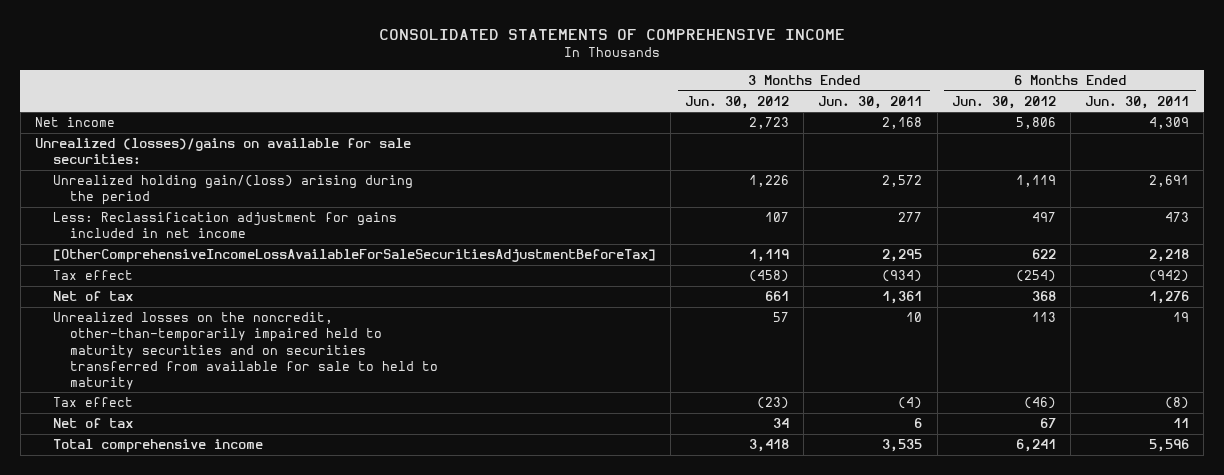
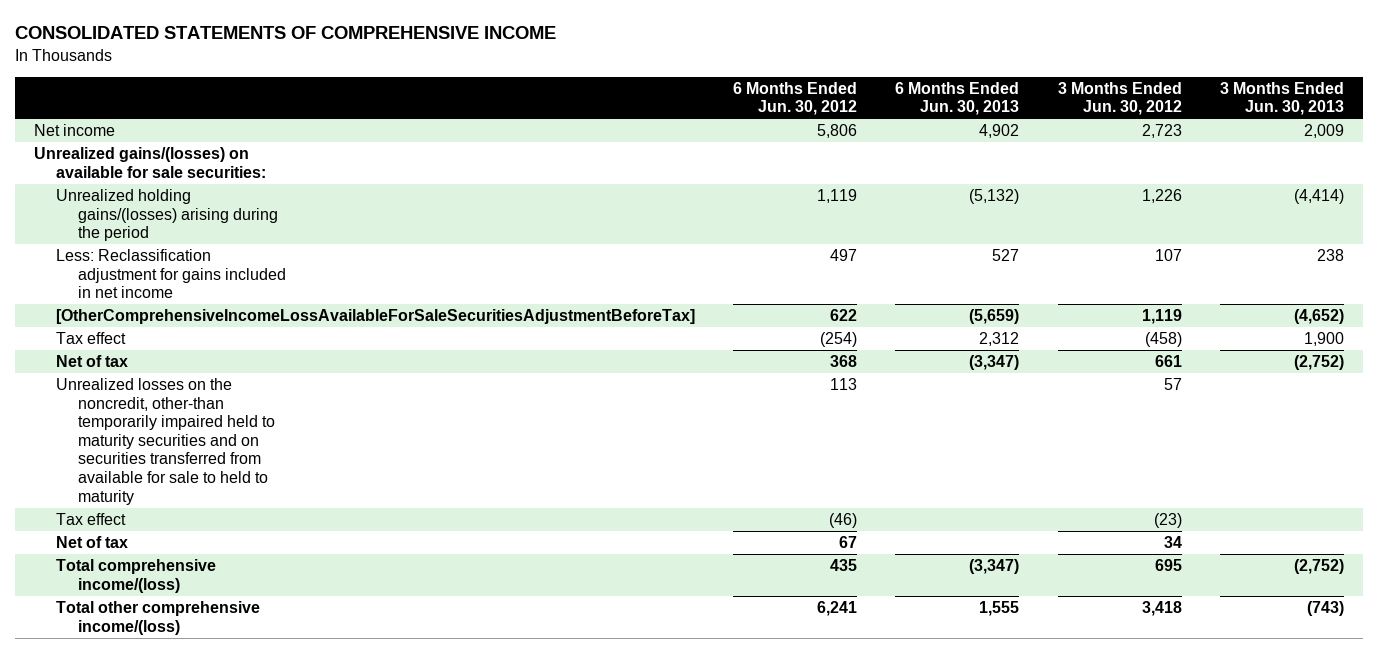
[818,95,923,109] Jun. 30, 2011 -> none
[1085,95,1190,109] Jun. 30, 2011 -> none
none -> [895,81,1020,116] 6 Months Ended Jun. 30, 2013
none -> [1219,81,1344,116] 3 Months Ended Jun. 30, 2013
[35,138,412,165] Unrealized (losses)/gains on available for sale securities: -> [33,146,266,178] Unrealized gains/(losses) on available for sale securities:
[52,175,413,206] Unrealized holding gain/(loss) arising during the period -> [55,188,278,242] Unrealized holding gains/(losses) arising during the period
[52,312,439,390] Unrealized losses on the noncredit, other-than-temporarily impaired held to maturity securities and on securities transferred from available for sale to held to maturity -> [55,377,275,505] Unrealized losses on the noncredit, other-than temporarily impaired held to maturity securities and on securities transferred from available for sale to held to maturity
none -> [55,558,216,593] Total comprehensive income/(loss)
[52,439,263,454] Total comprehensive income -> [55,600,260,635] Total other comprehensive income/(loss)

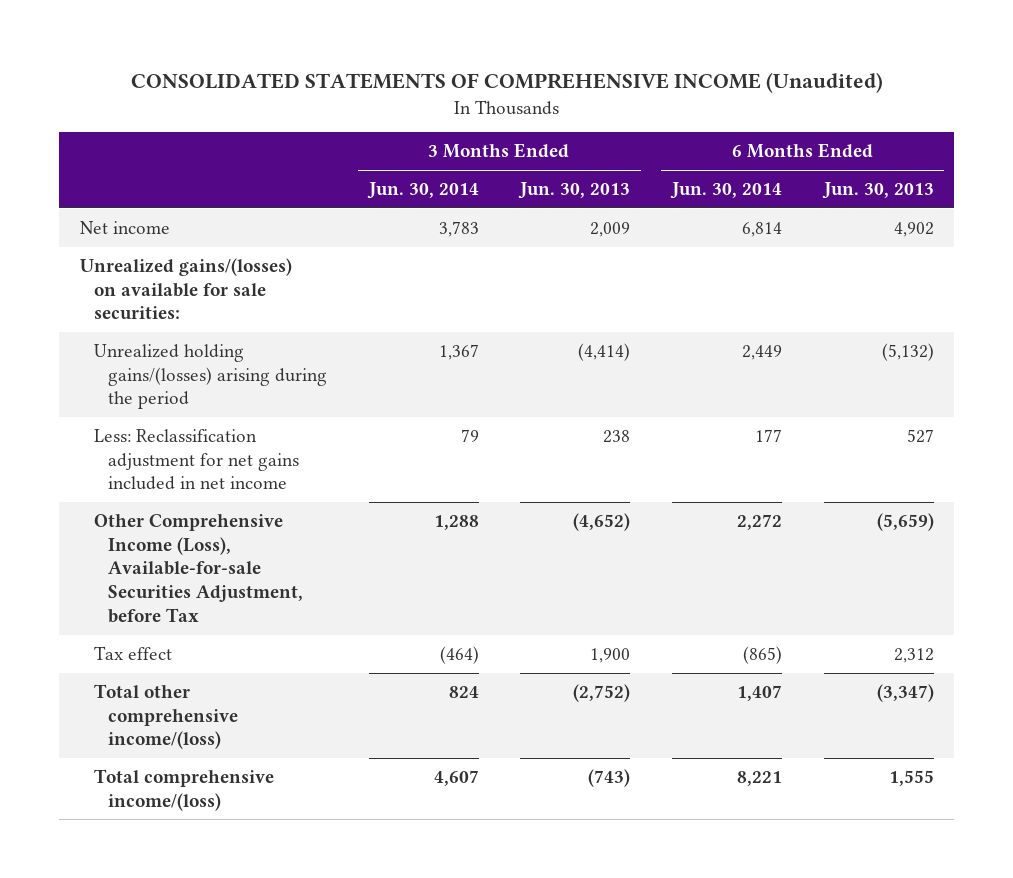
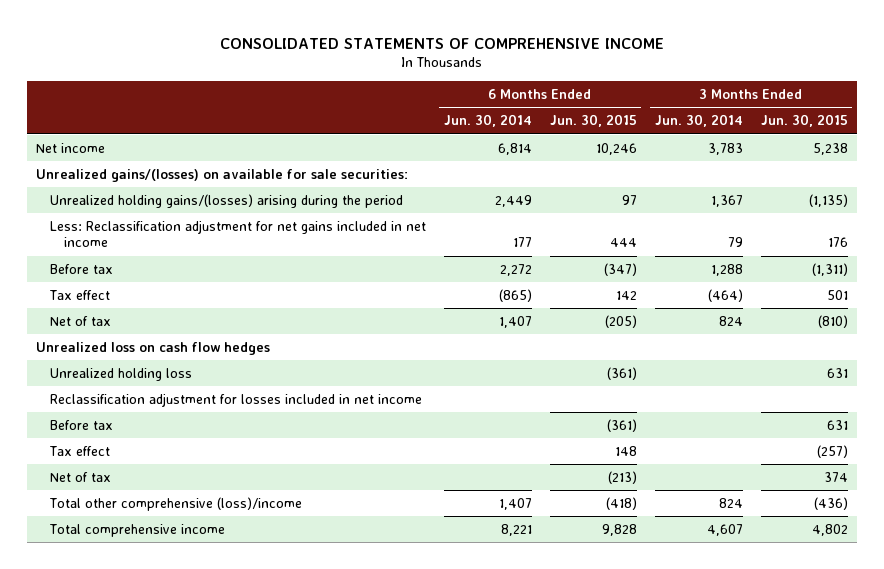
[130,72,883,94] CONSOLIDATED STATEMENTS OF COMPREHENSIVE INCOME (Unaudited) -> [219,37,664,49] CONSOLIDATED STATEMENTS OF COMPREHENSIVE INCOME
[518,182,631,200] Jun. 30, 2013 -> none
[821,182,934,200] Jun. 30, 2013 -> none
none -> [549,114,637,128] Jun. 30, 2015
none -> [760,114,848,128] Jun. 30, 2015
[93,513,303,623] Other Comprehensive Income (Loss), Available-for-sale Securities Adjustment, before Tax -> [49,263,113,274] Before tax
none -> [49,315,111,326] Net of tax
none -> [35,341,270,355] Unrealized loss on cash flow hedges
none -> [49,367,192,381] Unrealized holding loss
none -> [49,392,422,407] Reclassification adjustment for losses included in net income
none -> [49,419,113,430] Before tax
none -> [48,445,110,456] Tax effect
none -> [49,471,111,482] Net of tax
[93,683,238,750] Total other comprehensive income/(loss) -> [48,496,302,511] Total other comprehensive (loss)/income
[93,768,274,811] Total comprehensive income/(loss) -> [48,523,225,537] Total comprehensive income

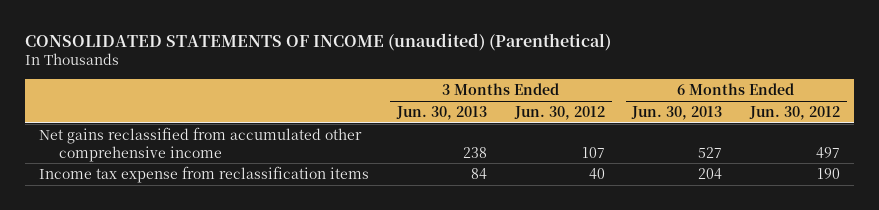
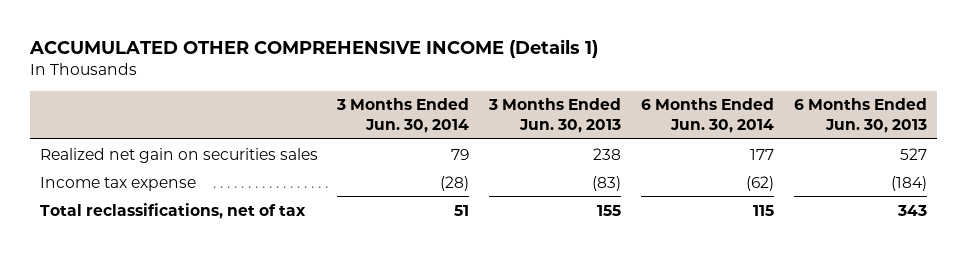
[24,32,611,51] CONSOLIDATED STATEMENTS OF INCOME (unaudited) (Parenthetical) -> [28,39,598,59] ACCUMULATED OTHER COMPREHENSIVE INCOME (Details 1)
[513,106,605,121] Jun. 30, 2012 -> none
[749,106,841,121] Jun. 30, 2012 -> none
none -> [336,98,470,134] 3 Months Ended Jun. 30, 2014
none -> [640,98,774,134] 6 Months Ended Jun. 30, 2014
[38,126,362,162] Net gains reclassified from accumulated other comprehensive income -> [39,147,318,163] Realized net gain on securities sales
[38,165,369,183] Income tax expense from reclassification items -> [39,176,196,191] Income tax expense
[470,167,487,179] 84 -> [592,175,622,191] (83)
[698,167,723,179] 204 -> [890,175,927,191] (184)
none -> [39,202,306,219] Total reclassifications, net of tax

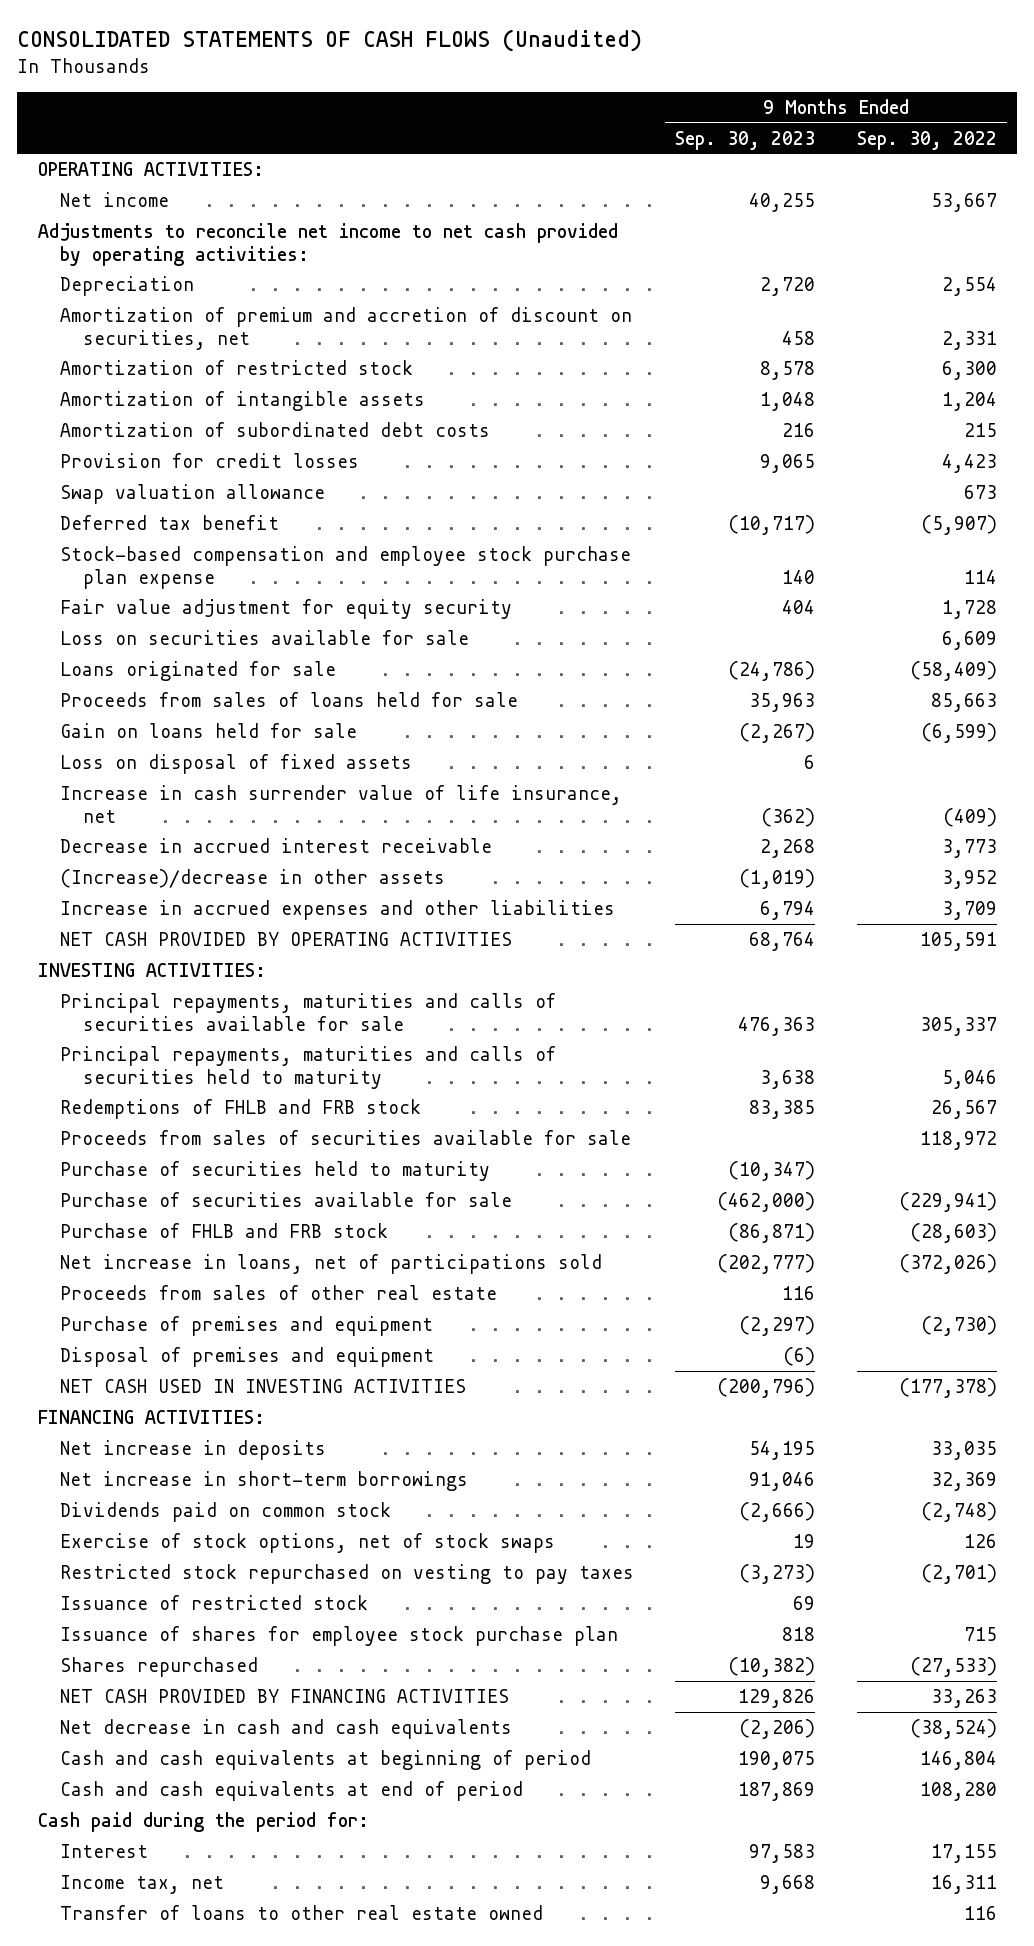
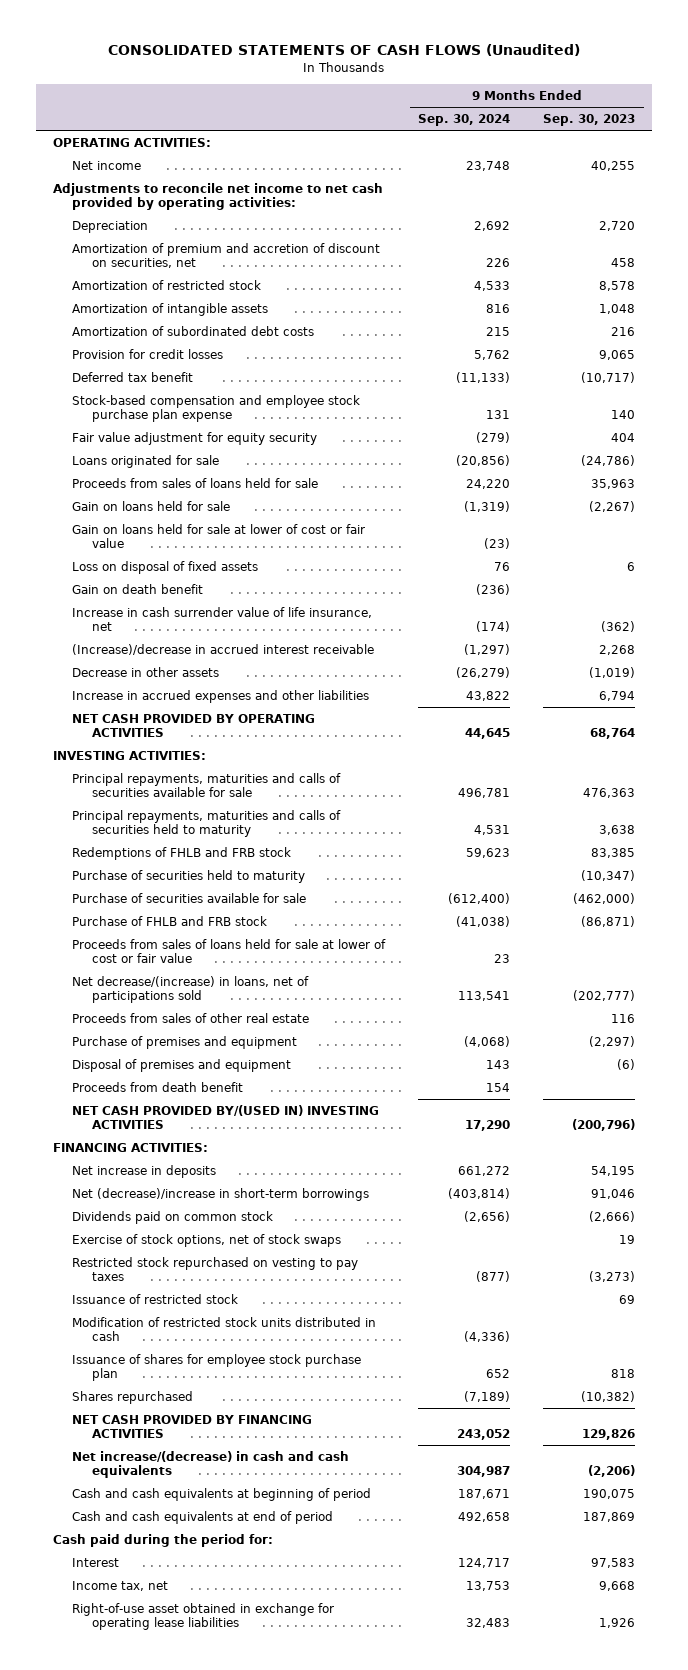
[856,130,997,150] Sep. 30, 2022 -> none
none -> [418,114,511,127] Sep. 30, 2024
[60,483,326,504] Swap valuation allowance -> none
[60,629,470,645] Loss on securities available for sale -> none
none -> [72,524,366,549] Gain on loans held for sale at lower of cost or fair value
none -> [72,584,204,595] Gain on death benefit
[60,837,493,853] Decrease in accrued interest receivable -> [72,644,375,656] (Increase)/decrease in accrued interest receivable
[60,868,446,888] (Increase)/decrease in other assets -> [72,667,220,678] Decrease in other assets
[60,1129,632,1145] Proceeds from sales of securities available for sale -> none
none -> [72,939,387,964] Proceeds from sales of loans held for sale at lower of cost or fair value
[60,1253,603,1274] Net increase in loans, net of participations sold -> [72,976,310,1004] Net decrease/(increase) in loans, net of participations sold
none -> [72,1082,244,1093] Proceeds from death benefit
[60,1378,467,1393] NET CASH USED IN INVESTING ACTIVITIES -> [72,1105,380,1130] NET CASH PROVIDED BY/(USED IN) INVESTING ACTIVITIES
[60,1470,469,1491] Net increase in short-term borrowings -> [72,1188,370,1202] Net (decrease)/increase in short-term borrowings
none -> [72,1317,377,1342] Modification of restricted stock units distributed in cash
[60,1718,513,1739] Net decrease in cash and cash equivalents -> [72,1451,350,1479] Net increase/(decrease) in cash and cash equivalents
[60,1904,544,1920] Transfer of loans to other real estate owned -> none
none -> [72,1603,335,1631] Right-of-use asset obtained in exchange for operating lease liabilities

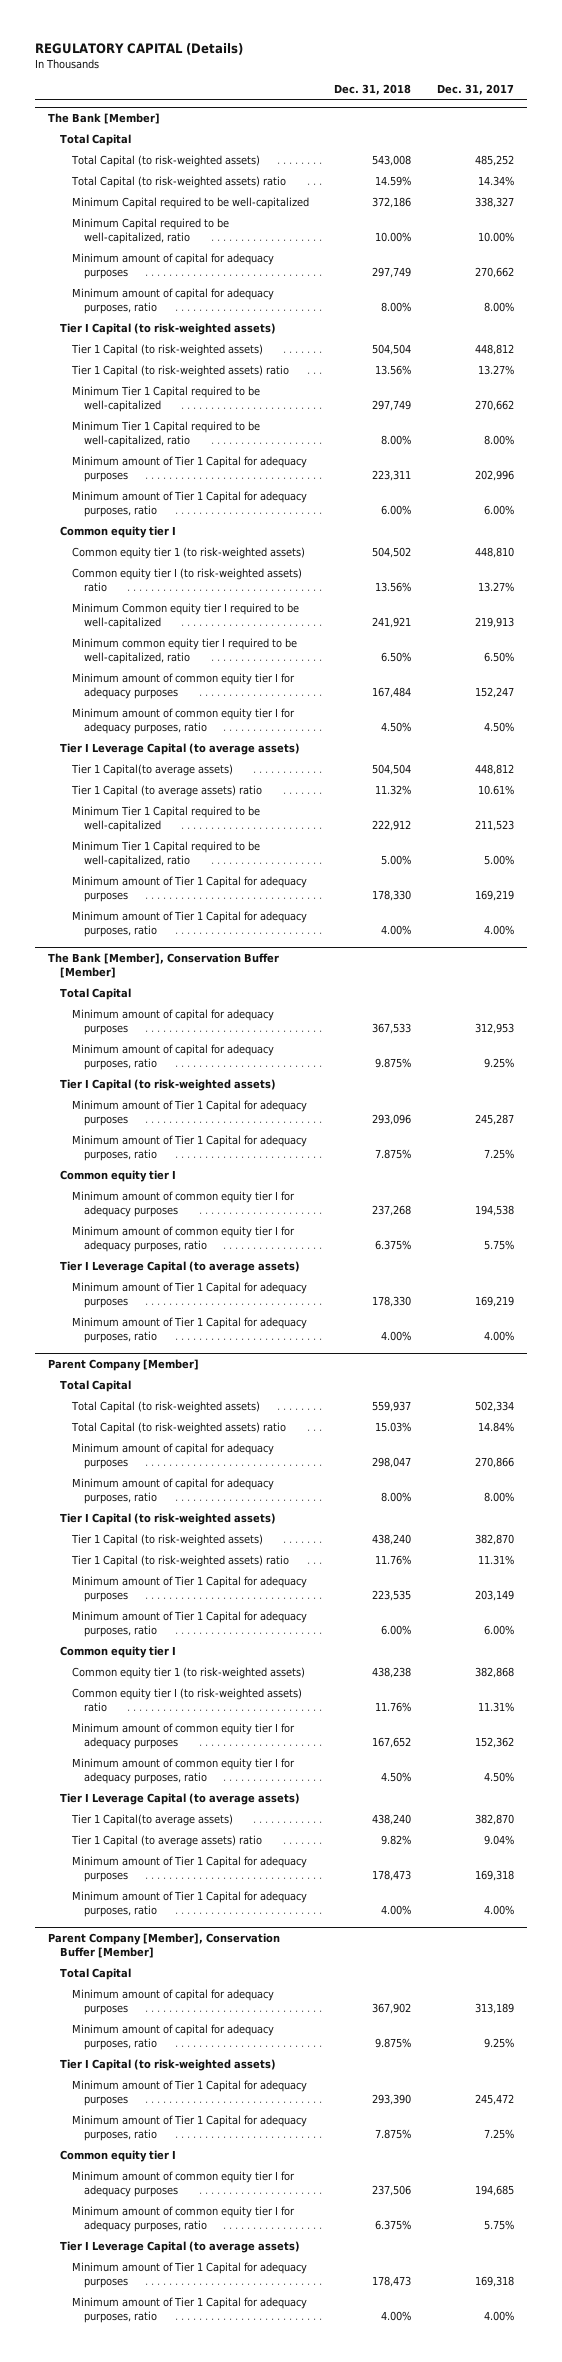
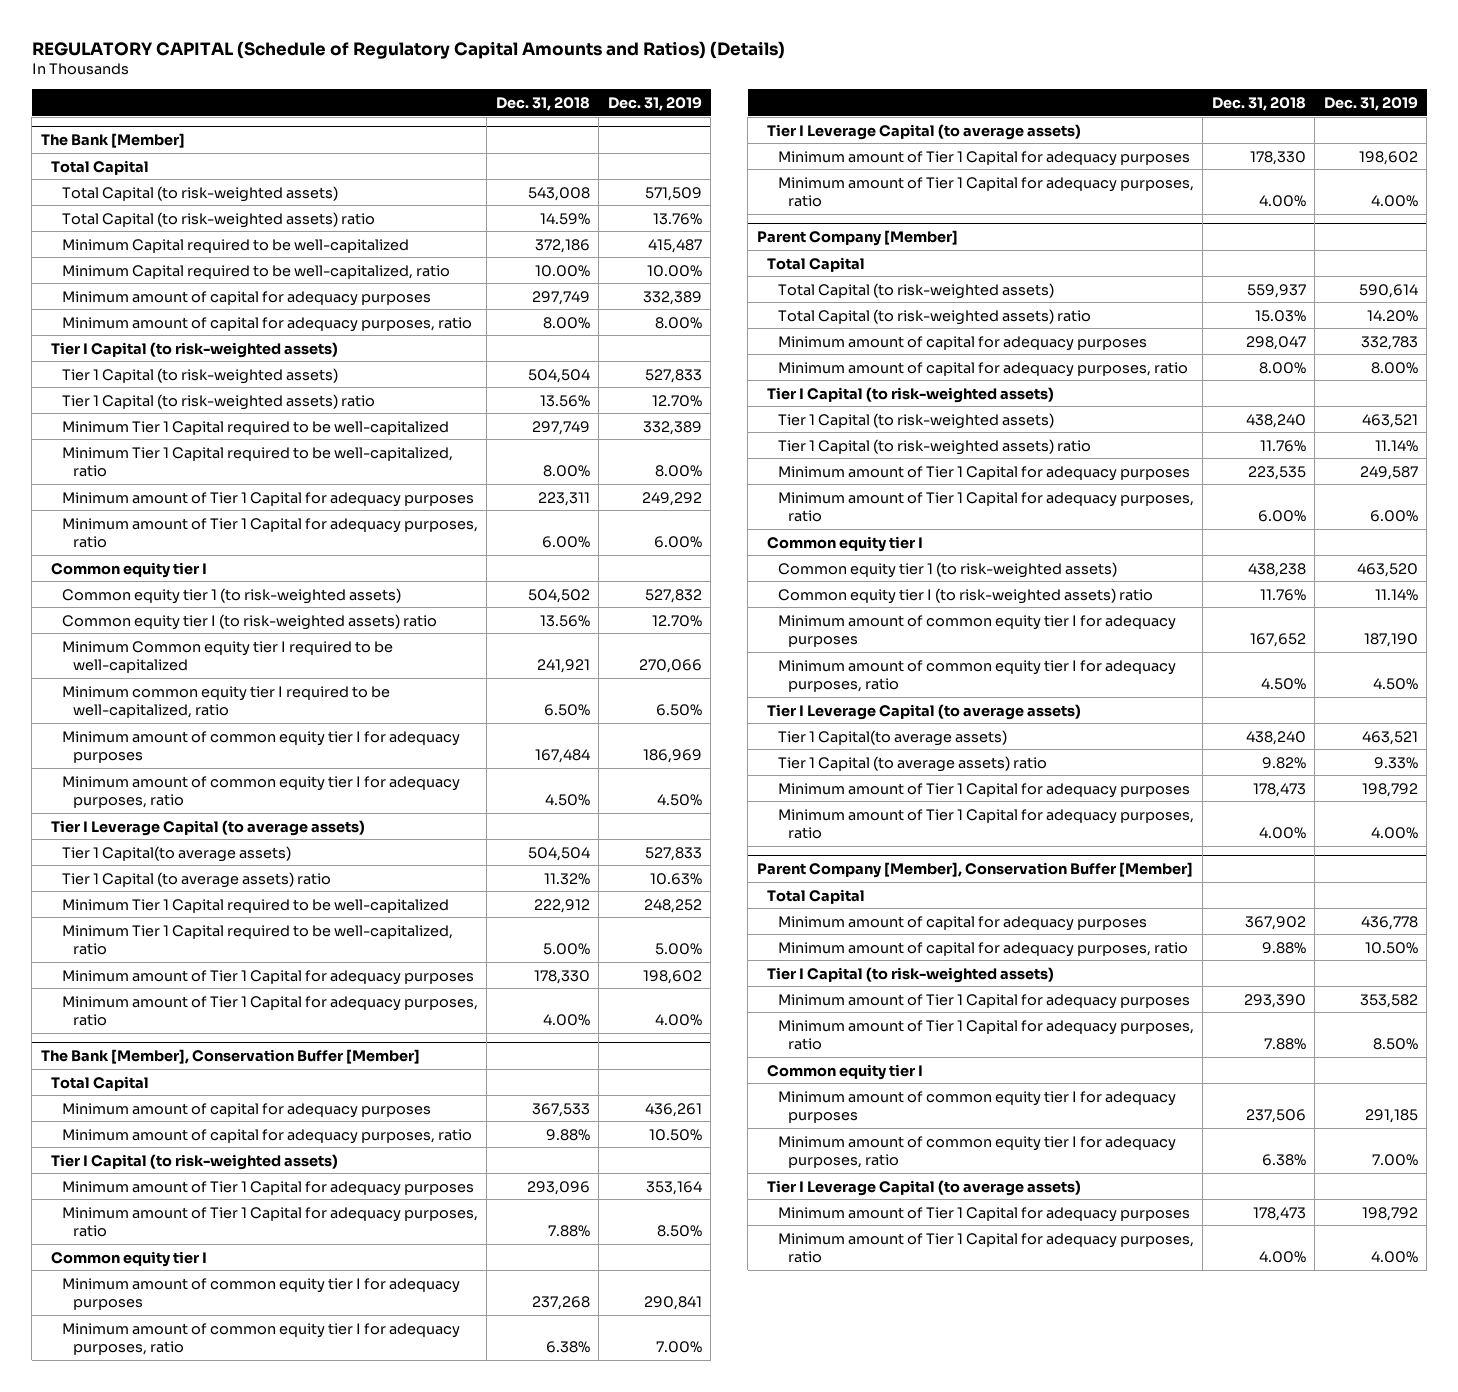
[35,42,244,55] REGULATORY CAPITAL (Details) -> [31,40,785,59] REGULATORY CAPITAL (Schedule of Regulatory Capital Amounts and Ratios) (Details)
[437,84,515,96] Dec. 31, 2017 -> none
none -> [607,96,702,111] Dec. 31, 2019
[375,1058,412,1069] 9.875% -> [545,1128,590,1141] 9.88%
[375,1149,412,1160] 7.875% -> [547,1225,590,1238] 7.88%
[375,1240,412,1251] 6.375% -> [545,1341,590,1354] 6.38%
[375,2038,412,2049] 9.875% -> [1261,941,1306,954] 9.88%
[375,2129,412,2140] 7.875% -> [1263,1038,1306,1051] 7.88%
[375,2220,412,2231] 6.375% -> [1261,1154,1306,1167] 6.38%

